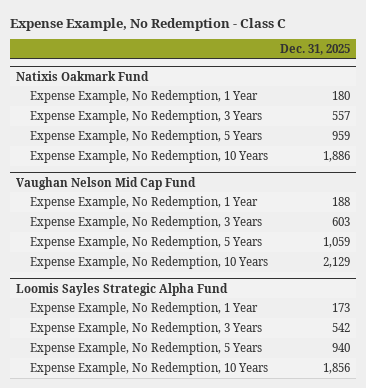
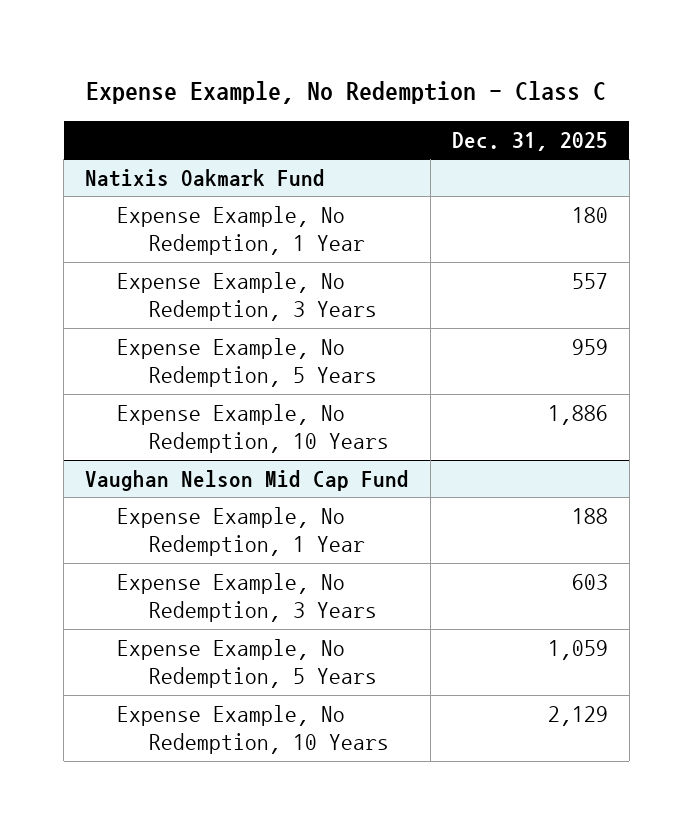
[15,282,228,296] Loomis Sayles Strategic Alpha Fund -> none
[30,301,259,315] Expense Example, No Redemption, 1 Year -> none
[30,321,263,335] Expense Example, No Redemption, 3 Years -> none
[30,341,263,355] Expense Example, No Redemption, 5 Years -> none
[30,361,269,375] Expense Example, No Redemption, 10 Years -> none

